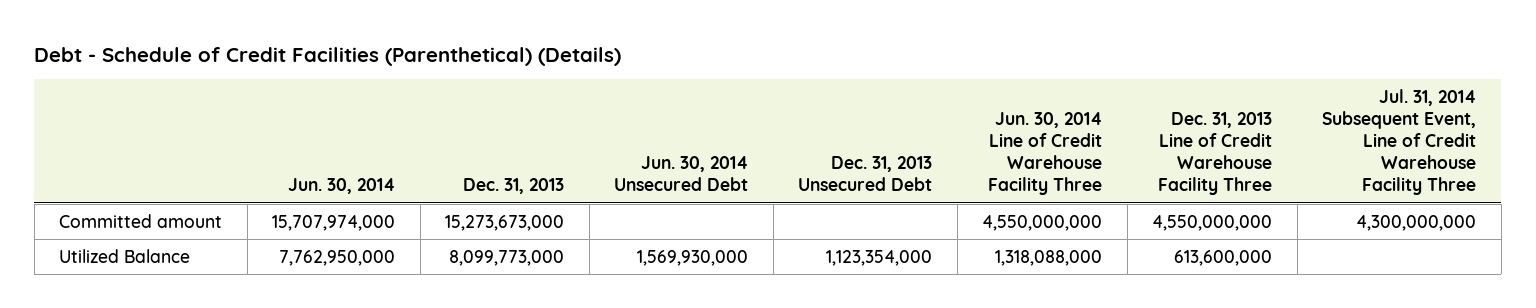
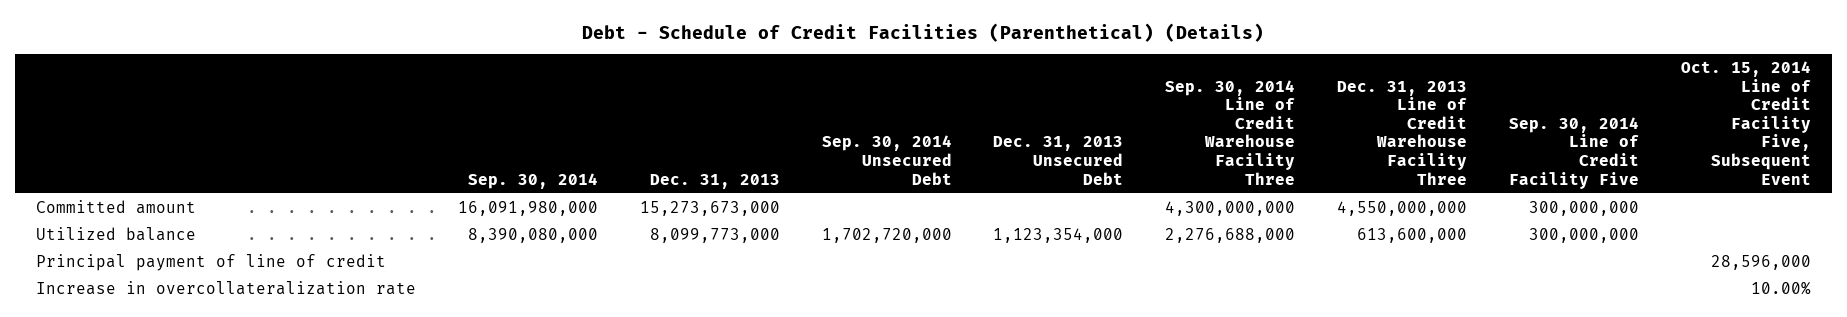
[288,178,396,195] Jun. 30, 2014 -> none
[614,156,749,192] Jun. 30, 2014 Unsecured Debt -> none
[988,112,1103,196] Jun. 30, 2014 Line of Credit Warehouse Facility Three -> none
[1322,89,1477,196] Jul. 31, 2014 Subsequent Event, Line of Credit Warehouse Facility Three -> none
none -> [467,172,598,189] Sep. 30, 2014
none -> [821,135,952,185] Sep. 30, 2014 Unsecured Debt
none -> [1165,79,1296,185] Sep. 30, 2014 Line of Credit Warehouse Facility Three
none -> [1509,116,1640,189] Sep. 30, 2014 Line of Credit Facility Five
none -> [1680,60,1811,185] Oct. 15, 2014 Line of Credit Facility Five, Subsequent Event
[59,248,191,263] Utilized Balance -> [35,226,196,241] Utilized balance
none -> [35,253,386,271] Principal payment of line of credit
none -> [35,280,416,295] Increase in overcollateralization rate

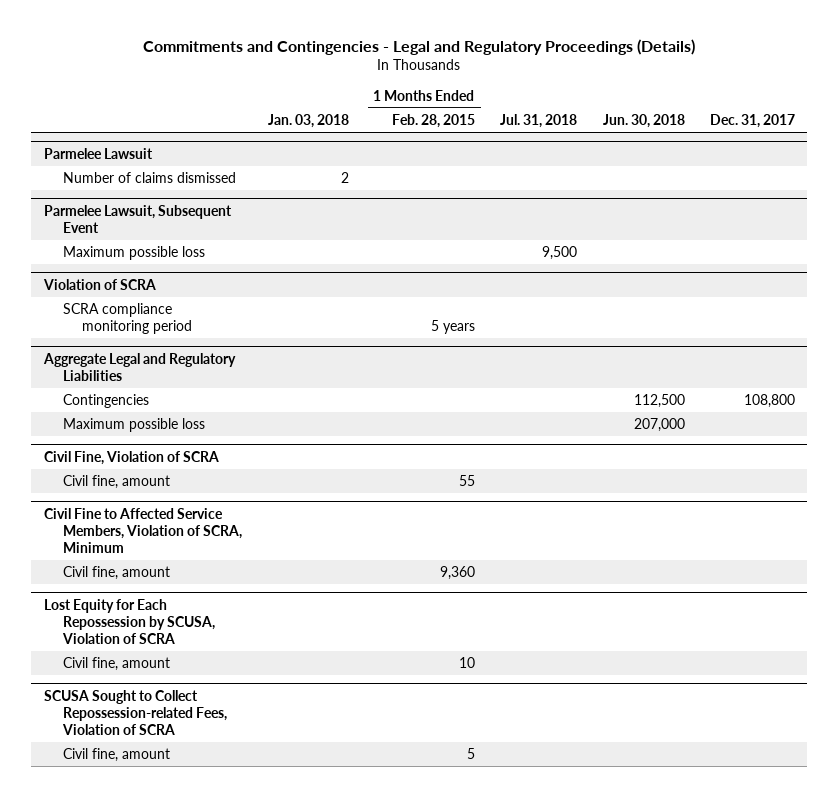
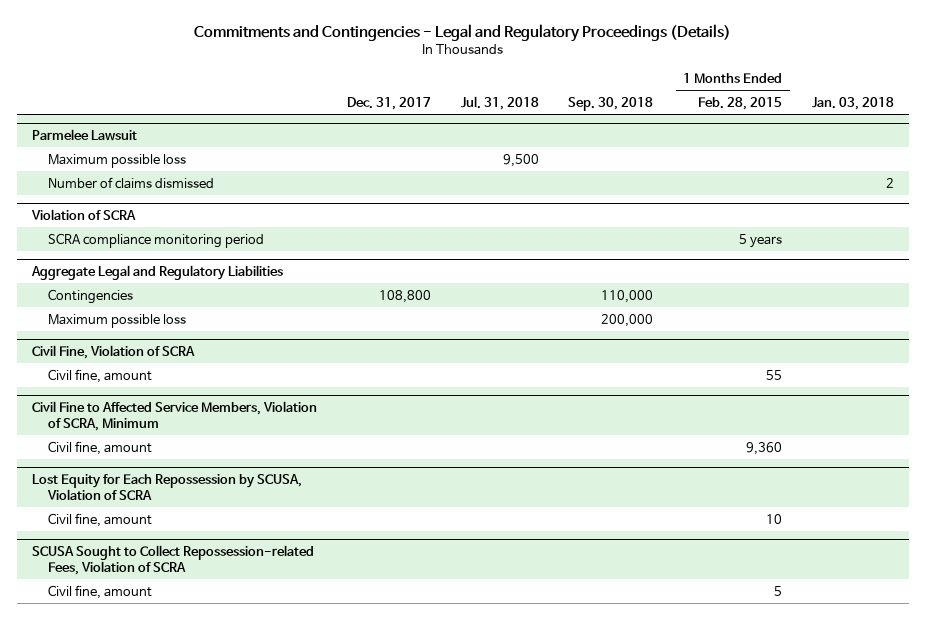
[602,113,685,128] Jun. 30, 2018 -> none
none -> [568,96,654,111] Sep. 30, 2018
none -> [47,153,186,168] Maximum possible loss
[44,204,233,233] Parmelee Lawsuit, Subsequent Event -> none
[63,245,206,260] Maximum possible loss -> none

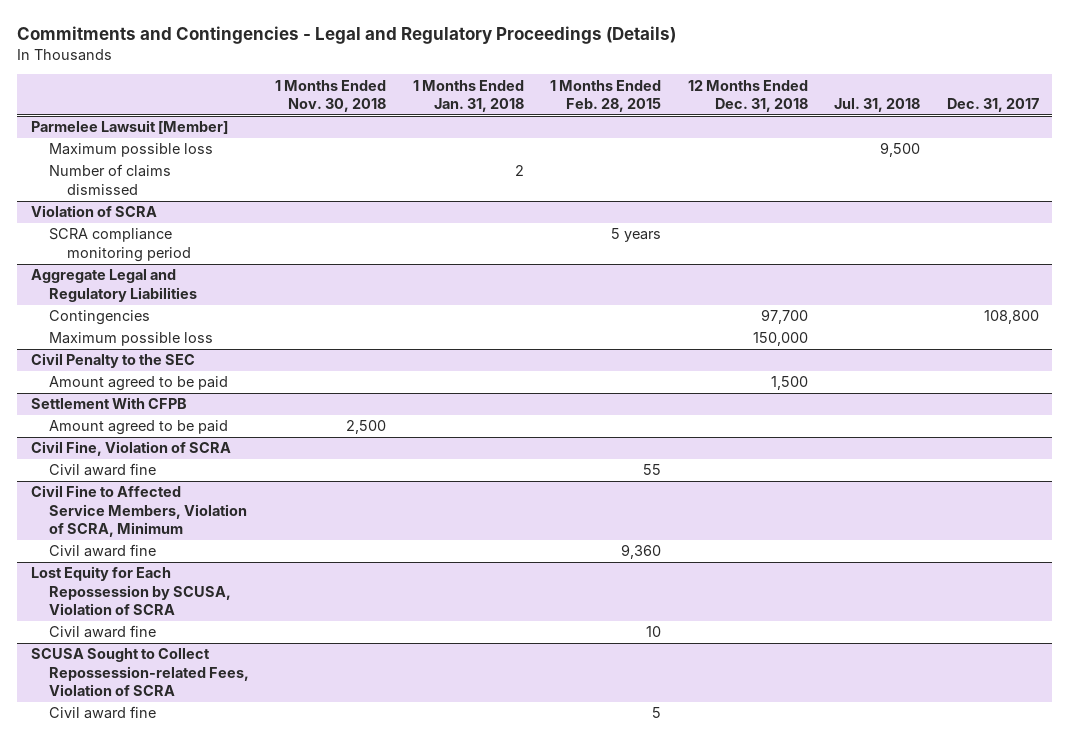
[568,96,654,111] Sep. 30, 2018 -> none
[811,96,894,110] Jan. 03, 2018 -> none
none -> [275,79,387,113] 1 Months Ended Nov. 30, 2018
none -> [412,79,524,113] 1 Months Ended Jan. 31, 2018
none -> [687,79,808,113] 12 Months Ended Dec. 31, 2018
[32,128,138,141] Parmelee Lawsuit -> [30,120,228,135] Parmelee Lawsuit [Member]
none -> [30,353,195,369] Civil Penalty to the SEC
none -> [48,376,228,392] Amount agreed to be paid
none -> [30,397,187,410] Settlement With CFPB
none -> [48,420,228,436] Amount agreed to be paid
[47,368,152,383] Civil fine, amount -> [48,463,156,477] Civil award fine
[47,440,152,455] Civil fine, amount -> [48,544,156,558] Civil award fine
[47,512,152,527] Civil fine, amount -> [48,625,156,639] Civil award fine
[47,584,152,599] Civil fine, amount -> [48,706,156,720] Civil award fine

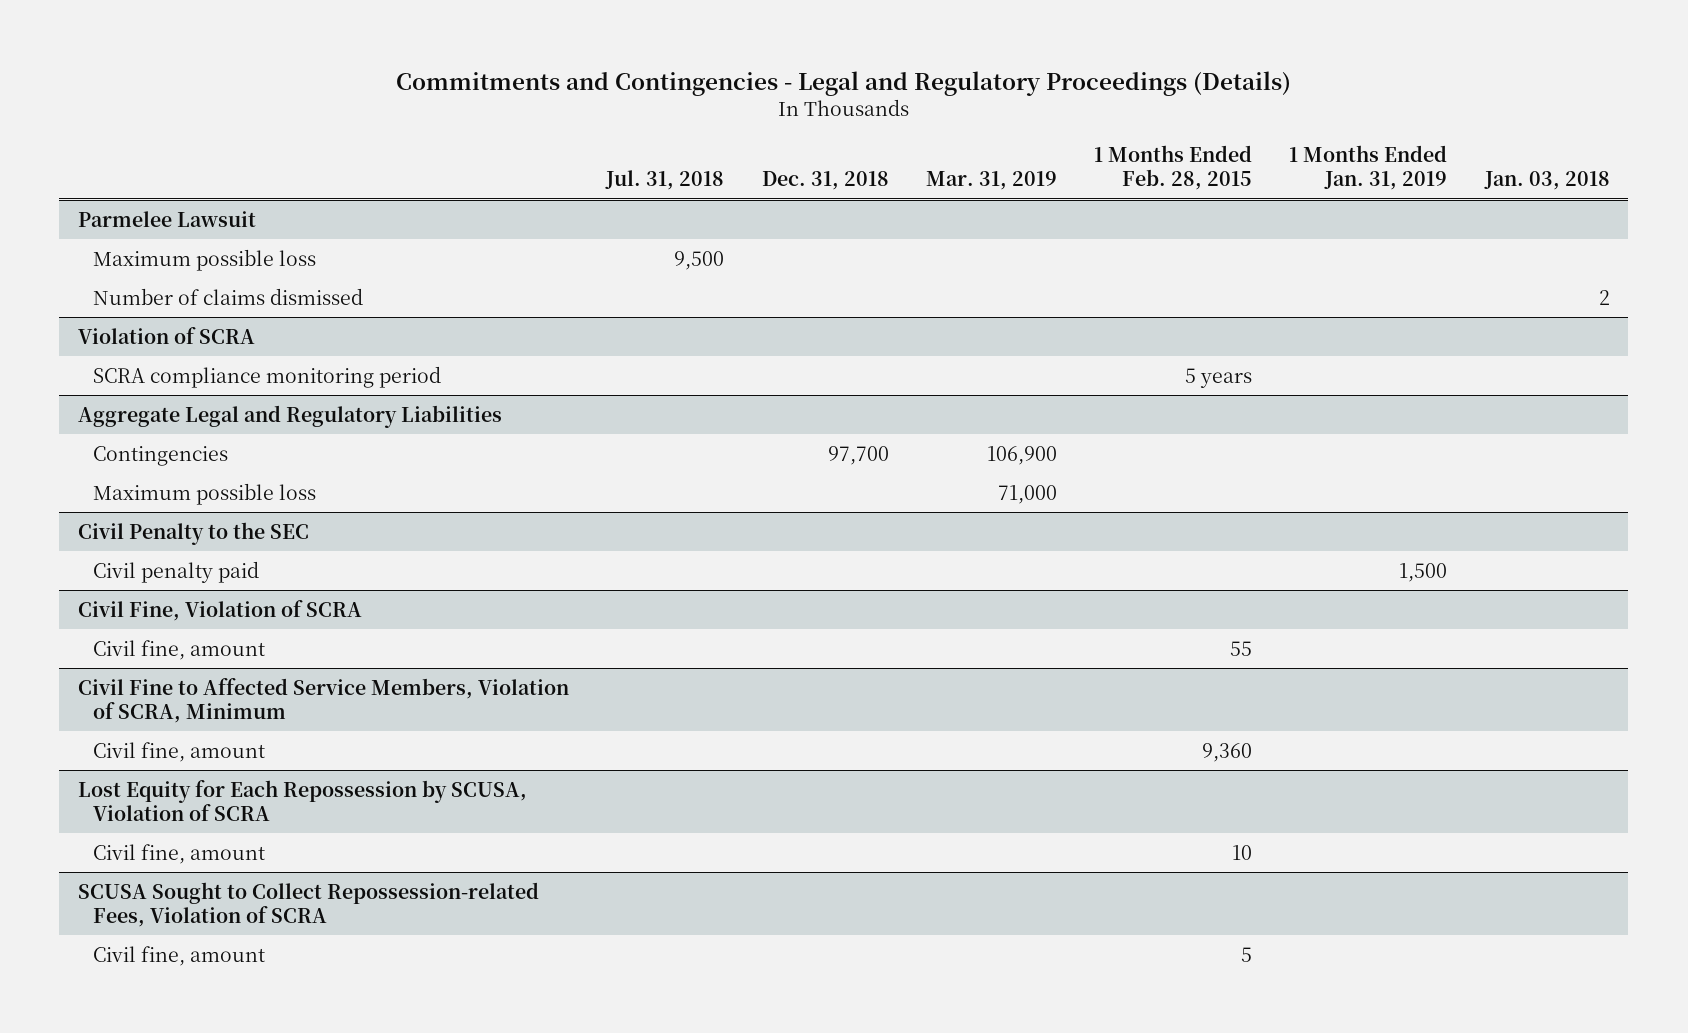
[275,79,387,113] 1 Months Ended Nov. 30, 2018 -> none
[412,79,524,113] 1 Months Ended Jan. 31, 2018 -> none
[687,79,808,113] 12 Months Ended Dec. 31, 2018 -> none
[946,98,1039,113] Dec. 31, 2017 -> none
none -> [761,171,889,191] Dec. 31, 2018
none -> [925,171,1057,191] Mar. 31, 2019
none -> [1289,144,1448,191] 1 Months Ended Jan. 31, 2019
none -> [1483,171,1610,191] Jan. 03, 2018
[30,120,228,135] Parmelee Lawsuit [Member] -> [77,210,256,227] Parmelee Lawsuit
[30,397,187,410] Settlement With CFPB -> none
[48,420,228,436] Amount agreed to be paid -> none
[48,376,228,392] Amount agreed to be paid -> [92,560,259,583] Civil penalty paid
[48,463,156,477] Civil award fine -> [92,639,265,660] Civil fine, amount
[48,544,156,558] Civil award fine -> [92,741,265,762] Civil fine, amount
[48,625,156,639] Civil award fine -> [92,843,265,864] Civil fine, amount
[48,706,156,720] Civil award fine -> [92,945,265,966] Civil fine, amount

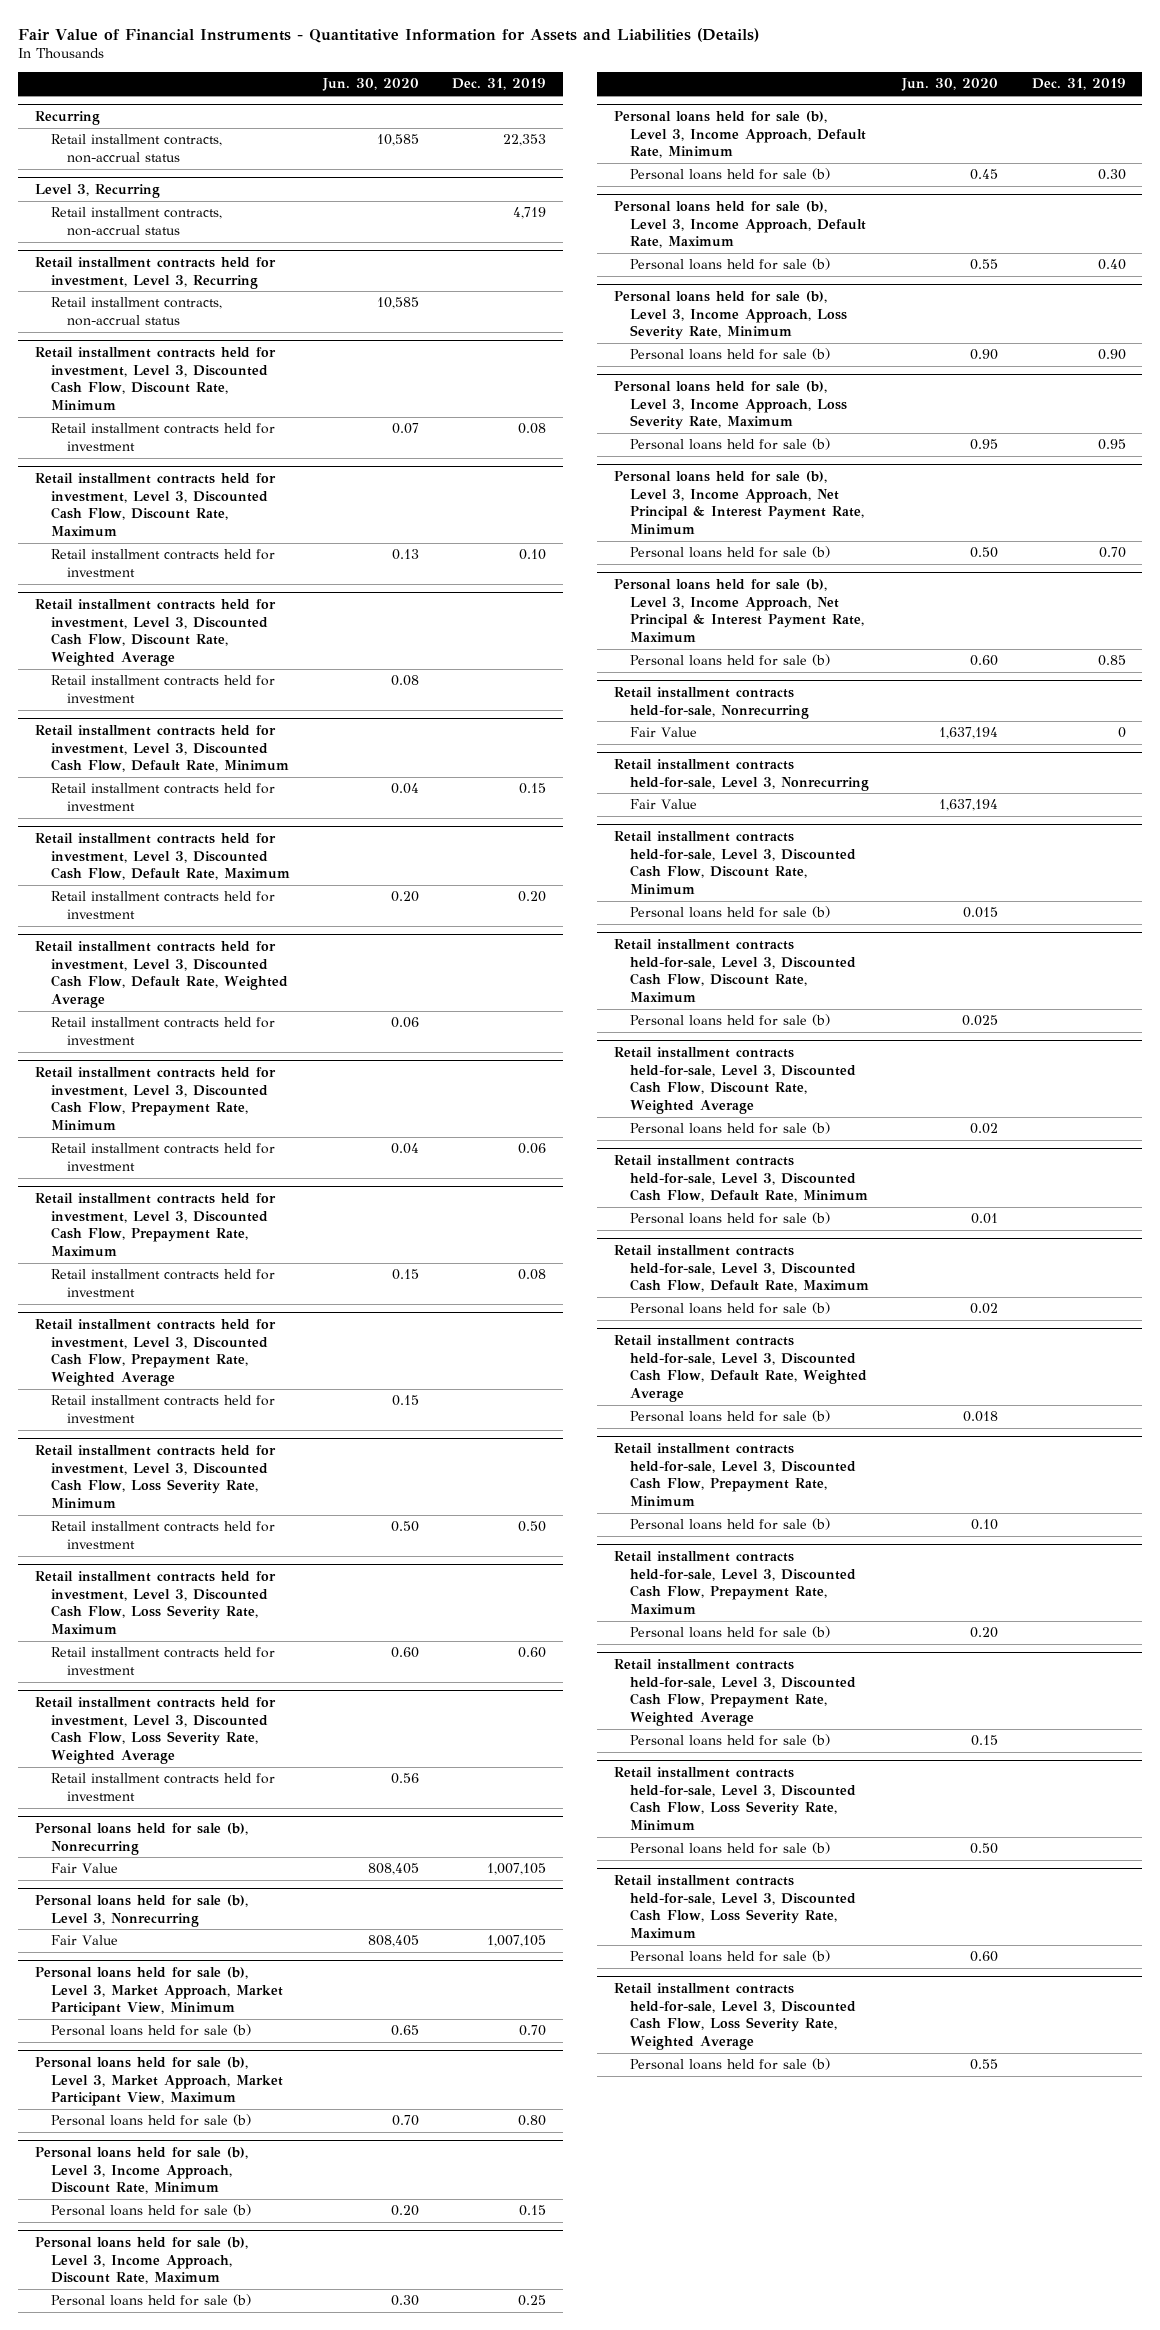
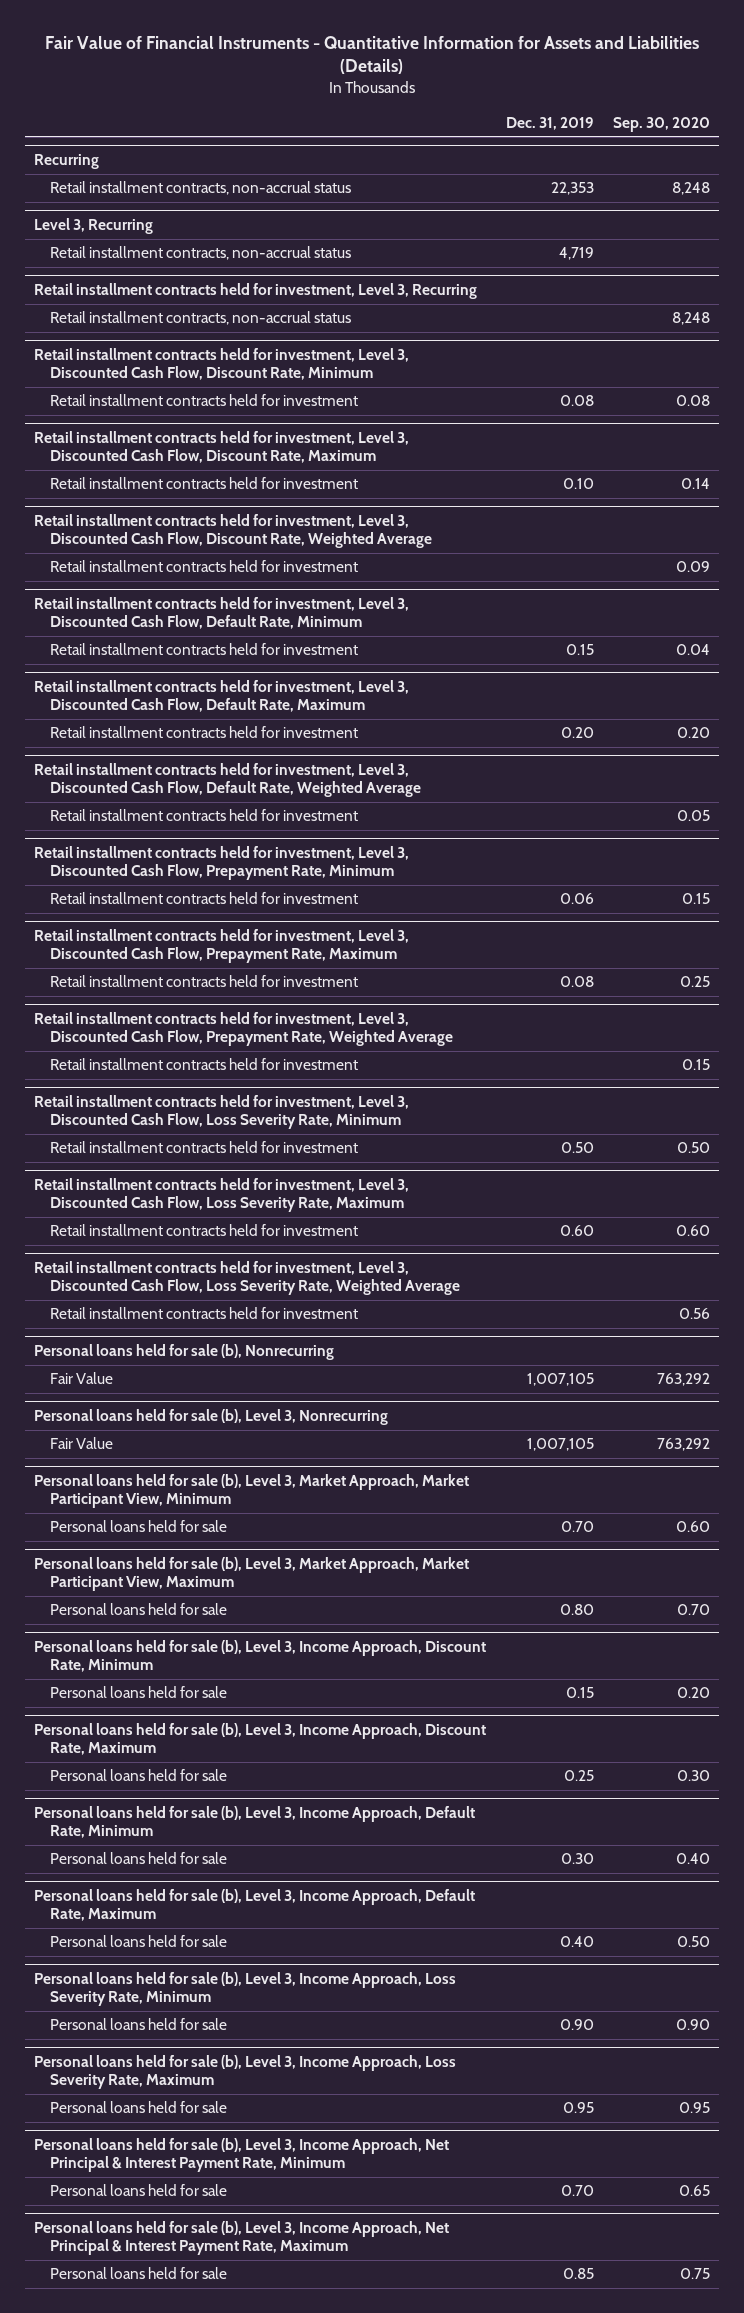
[322,78,420,92] Jun. 30, 2020 -> none
none -> [612,116,710,132] Sep. 30, 2020
[50,2024,251,2037] Personal loans held for sale (b) -> [50,1520,228,1533] Personal loans held for sale
[50,2114,251,2127] Personal loans held for sale (b) -> [50,1603,228,1616] Personal loans held for sale
[50,2204,251,2217] Personal loans held for sale (b) -> [50,1686,228,1699] Personal loans held for sale
[50,2294,251,2307] Personal loans held for sale (b) -> [50,1769,228,1782] Personal loans held for sale
[630,168,831,181] Personal loans held for sale (b) -> [50,1852,228,1865] Personal loans held for sale
[630,258,831,271] Personal loans held for sale (b) -> [50,1935,228,1948] Personal loans held for sale
[630,348,831,361] Personal loans held for sale (b) -> [50,2018,228,2031] Personal loans held for sale
[630,438,831,451] Personal loans held for sale (b) -> [50,2101,228,2114] Personal loans held for sale
[630,546,831,559] Personal loans held for sale (b) -> [50,2184,228,2197] Personal loans held for sale
[614,687,810,719] Retail installment contracts held-for-sale, Nonrecurring -> none
[630,727,698,738] Fair Value -> none
[614,759,870,791] Retail installment contracts held-for-sale, Level 3, Nonrecurring -> none
[630,799,698,810] Fair Value -> none
[614,831,857,895] Retail installment contracts held-for-sale, Level 3, Discounted Cash Flow, Discount Rate, Minimum -> none
[630,906,831,919] Personal loans held for sale (b) -> none
[614,939,857,1003] Retail installment contracts held-for-sale, Level 3, Discounted Cash Flow, Discount Rate, Maximum -> none
[630,1014,831,1027] Personal loans held for sale (b) -> none
[614,1047,857,1114] Retail installment contracts held-for-sale, Level 3, Discounted Cash Flow, Discount Rate, Weighted Average -> none
[630,1122,831,1135] Personal loans held for sale (b) -> none
[614,1155,869,1203] Retail installment contracts held-for-sale, Level 3, Discounted Cash Flow, Default Rate, Minimum -> none
[630,1212,831,1225] Personal loans held for sale (b) -> none
[614,1245,870,1293] Retail installment contracts held-for-sale, Level 3, Discounted Cash Flow, Default Rate, Maximum -> none
[630,1302,831,1315] Personal loans held for sale (b) -> none
[614,1335,868,1402] Retail installment contracts held-for-sale, Level 3, Discounted Cash Flow, Default Rate, Weighted Average -> none
[630,1410,831,1423] Personal loans held for sale (b) -> none
[614,1443,857,1507] Retail installment contracts held-for-sale, Level 3, Discounted Cash Flow, Prepayment Rate, Minimum -> none
[630,1518,831,1531] Personal loans held for sale (b) -> none
[614,1551,857,1615] Retail installment contracts held-for-sale, Level 3, Discounted Cash Flow, Prepayment Rate, Maximum -> none
[630,1626,831,1639] Personal loans held for sale (b) -> none
[614,1659,857,1726] Retail installment contracts held-for-sale, Level 3, Discounted Cash Flow, Prepayment Rate, Weighted Average -> none
[630,1734,831,1747] Personal loans held for sale (b) -> none
[614,1767,857,1831] Retail installment contracts held-for-sale, Level 3, Discounted Cash Flow, Loss Severity Rate, Minimum -> none
[630,1842,831,1855] Personal loans held for sale (b) -> none
[614,1875,857,1939] Retail installment contracts held-for-sale, Level 3, Discounted Cash Flow, Loss Severity Rate, Maximum -> none
[630,1950,831,1963] Personal loans held for sale (b) -> none
[614,1983,857,2050] Retail installment contracts held-for-sale, Level 3, Discounted Cash Flow, Loss Severity Rate, Weighted Average -> none
[630,2058,831,2071] Personal loans held for sale (b) -> none
[630,654,831,667] Personal loans held for sale (b) -> [50,2267,228,2280] Personal loans held for sale

